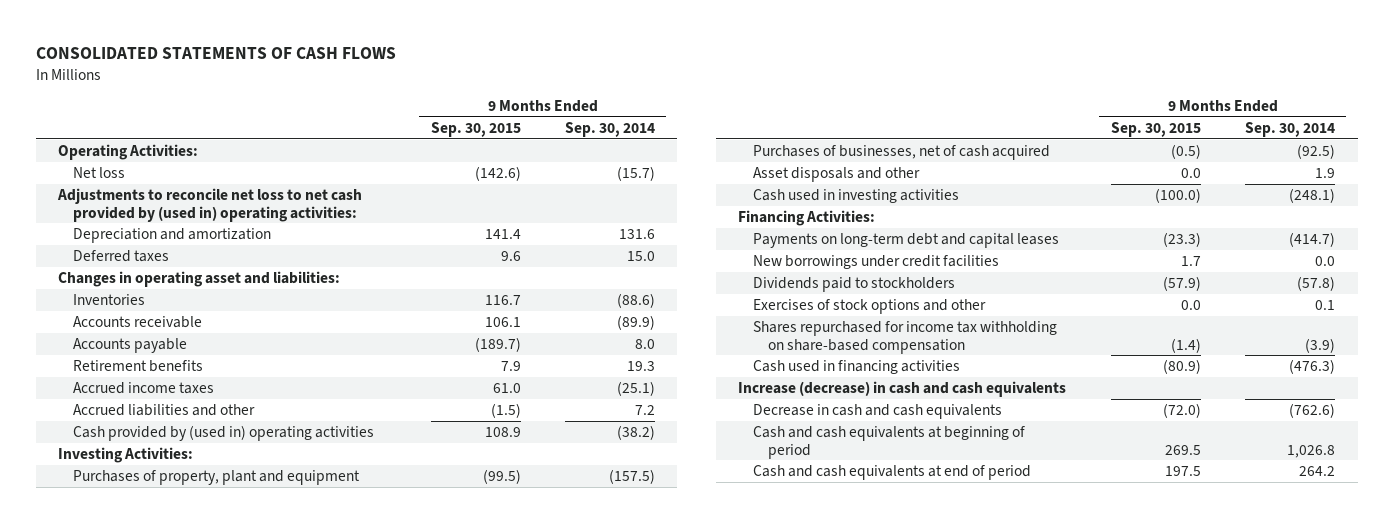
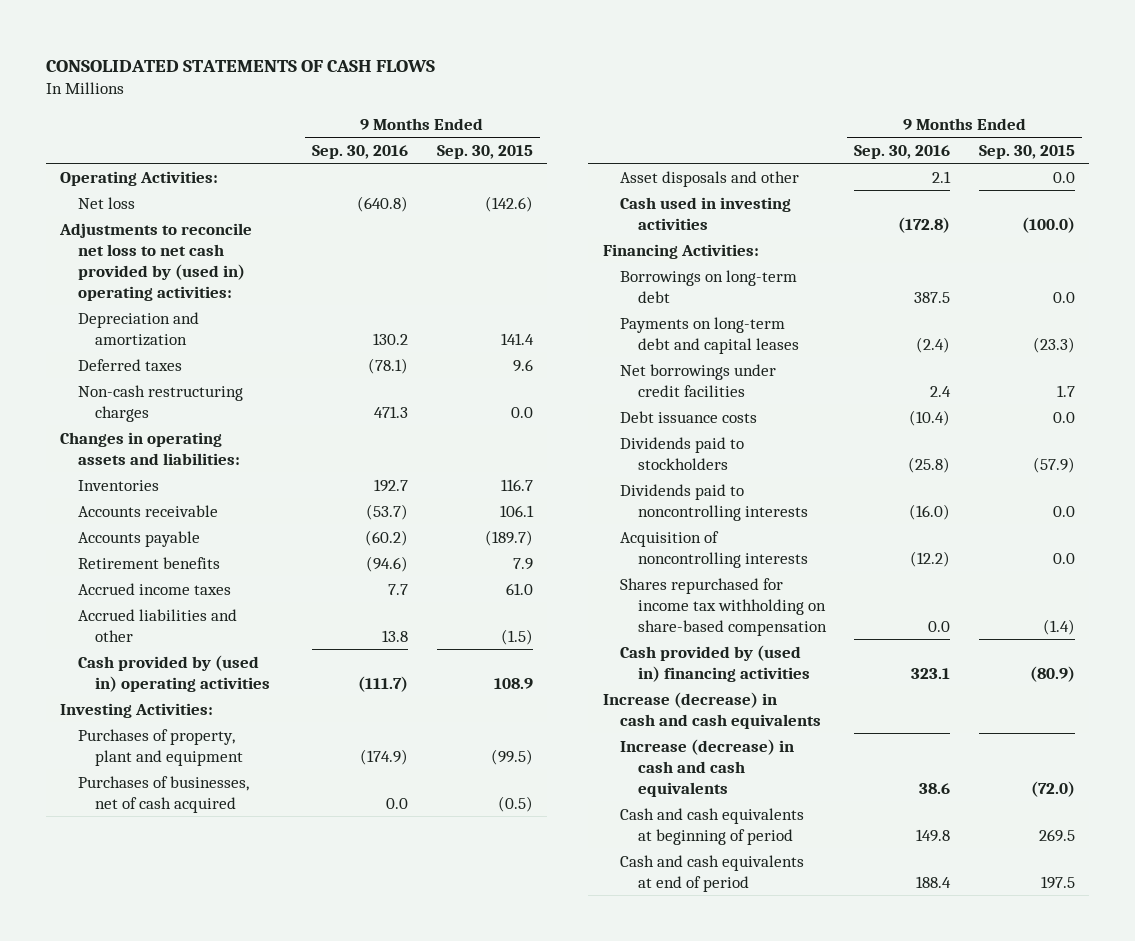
[565,121,656,137] Sep. 30, 2014 -> none
none -> [311,144,408,159] Sep. 30, 2016
none -> [77,384,243,422] Non-cash restructuring charges
[57,270,340,287] Changes in operating asset and liabilities: -> [60,431,240,465] Changes in operating assets and liabilities:
none -> [620,269,798,303] Borrowings on long-term debt
[753,254,1000,269] New borrowings under credit facilities -> [620,363,777,397] Net borrowings under credit facilities
none -> [620,410,758,423] Debt issuance costs
[753,298,987,314] Exercises of stock options and other -> none
none -> [620,483,808,521] Dividends paid to noncontrolling interests
none -> [620,530,808,568] Acquisition of noncontrolling interests
[753,359,961,374] Cash used in financing activities -> [620,644,810,682] Cash provided by (used in) financing activities
[753,403,1003,419] Decrease in cash and cash equivalents -> [620,738,795,797] Increase (decrease) in cash and cash equivalents

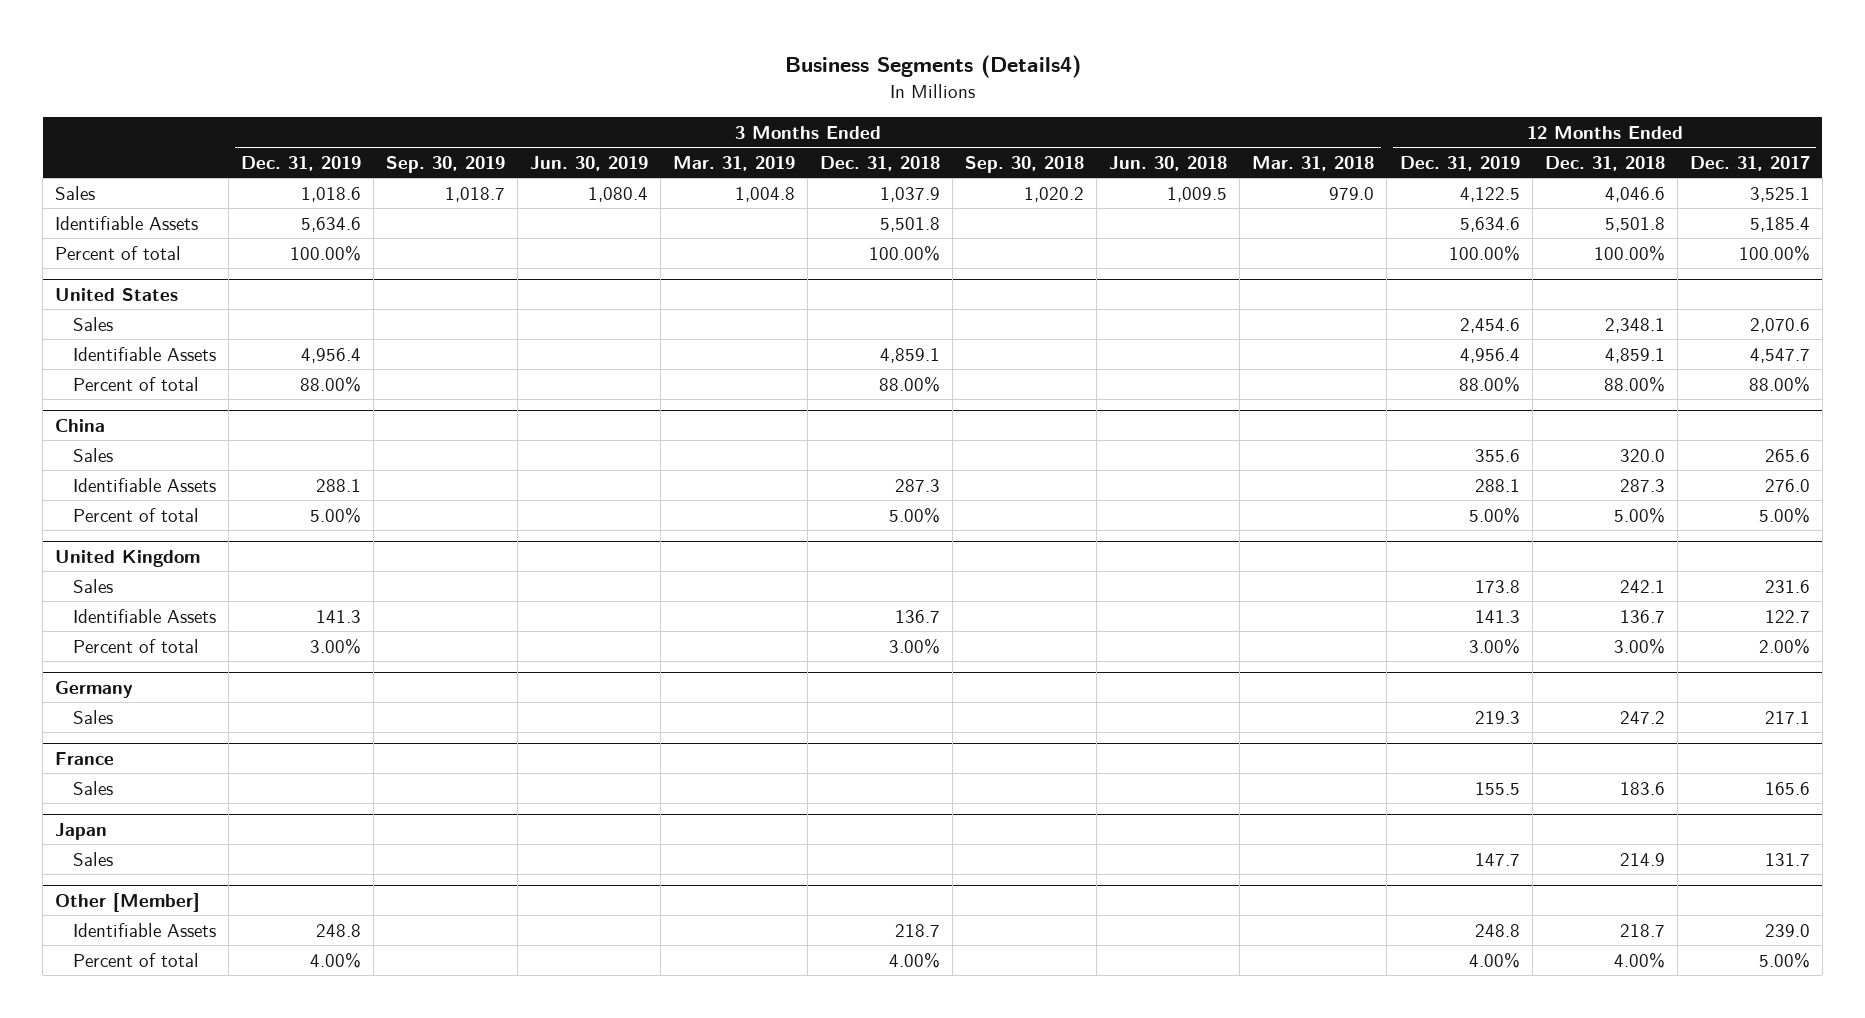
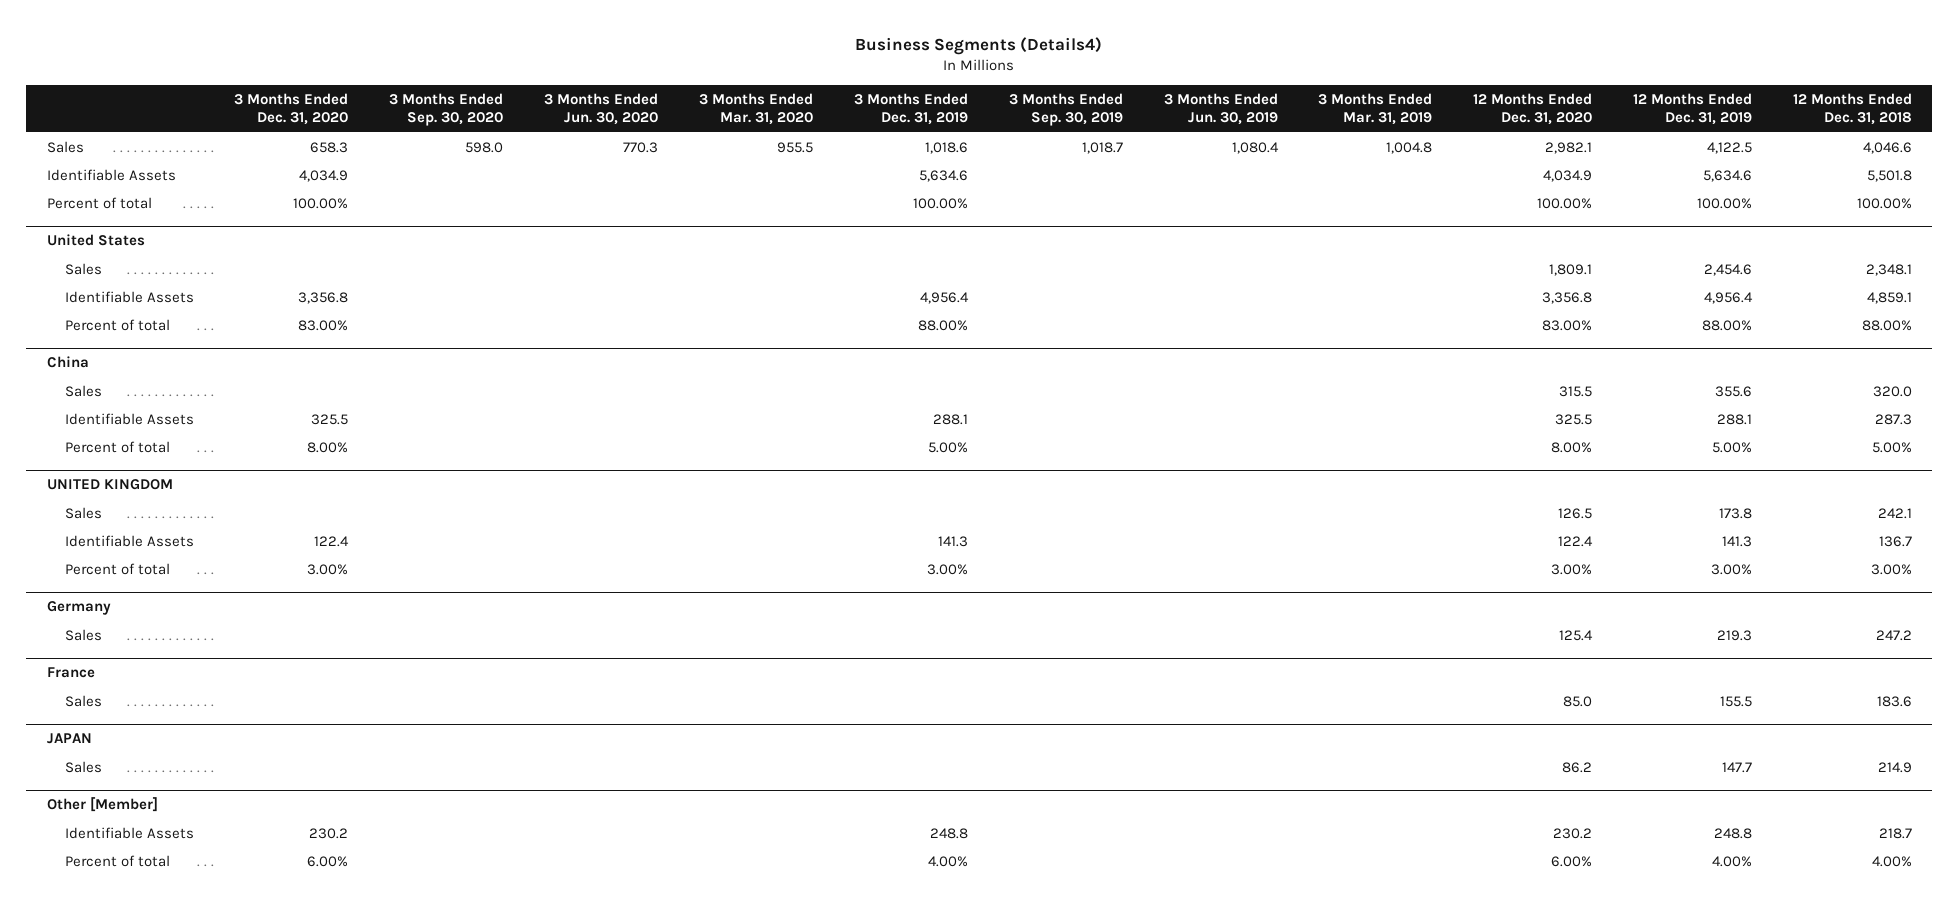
[820,155,941,171] Dec. 31, 2018 -> none
[965,155,1085,173] Sep. 30, 2018 -> none
[1109,155,1228,171] Jun. 30, 2018 -> none
[1252,155,1375,171] Mar. 31, 2018 -> none
[1689,155,1810,171] Dec. 31, 2017 -> none
none -> [234,92,349,126] 3 Months Ended Dec. 31, 2020
none -> [389,92,504,127] 3 Months Ended Sep. 30, 2020
none -> [544,92,659,126] 3 Months Ended Jun. 30, 2020
none -> [698,92,813,126] 3 Months Ended Mar. 31, 2020
none -> [1473,92,1593,126] 12 Months Ended Dec. 31, 2020
[55,549,201,567] United Kingdom -> [46,479,173,491] UNITED KINGDOM
[55,822,108,840] Japan -> [46,733,92,745] JAPAN

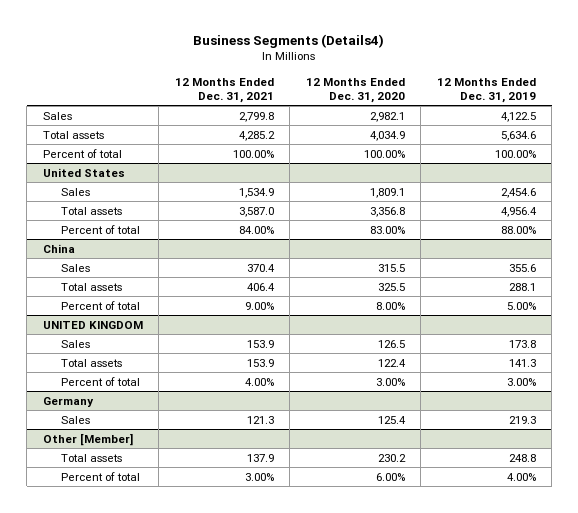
[234,92,349,126] 3 Months Ended Dec. 31, 2020 -> none
[389,92,504,127] 3 Months Ended Sep. 30, 2020 -> none
[544,92,659,126] 3 Months Ended Jun. 30, 2020 -> none
[698,92,813,126] 3 Months Ended Mar. 31, 2020 -> none
[853,92,968,126] 3 Months Ended Dec. 31, 2019 -> none
[1008,92,1123,127] 3 Months Ended Sep. 30, 2019 -> none
[1163,92,1278,126] 3 Months Ended Jun. 30, 2019 -> none
[1318,92,1433,126] 3 Months Ended Mar. 31, 2019 -> none
[1792,92,1912,126] 12 Months Ended Dec. 31, 2018 -> none
none -> [174,78,274,103] 12 Months Ended Dec. 31, 2021
[46,168,176,181] Identifiable Assets -> [42,130,104,139] Total assets
[64,290,194,303] Identifiable Assets -> [60,206,122,215] Total assets
[64,412,194,425] Identifiable Assets -> [60,282,122,291] Total assets
[64,534,194,547] Identifiable Assets -> [60,358,122,367] Total assets
[46,667,95,679] France -> none
[64,694,102,707] Sales -> none
[46,733,92,745] JAPAN -> none
[64,760,102,773] Sales -> none
[64,826,194,839] Identifiable Assets -> [60,453,122,462] Total assets

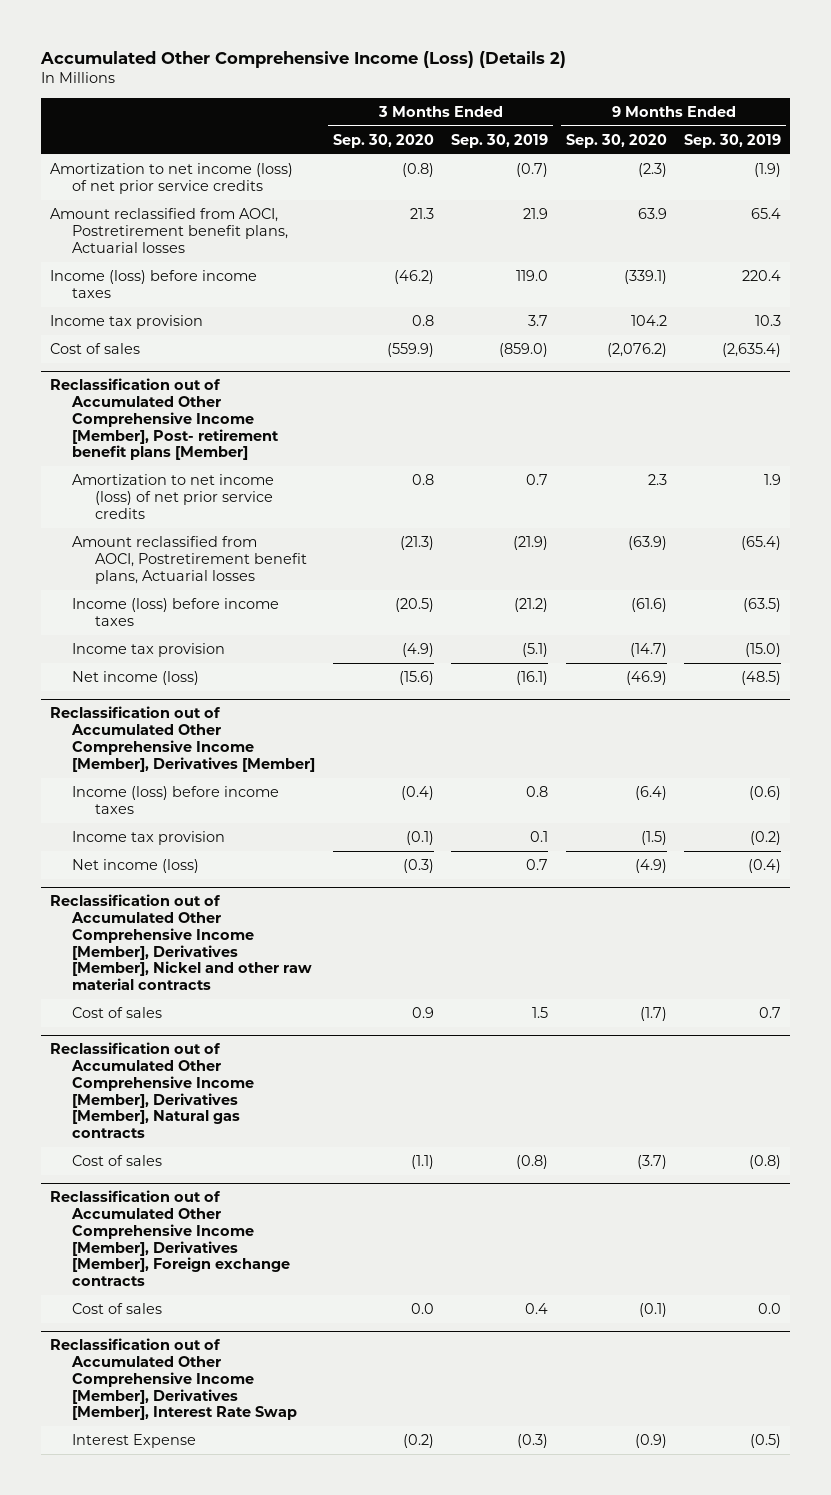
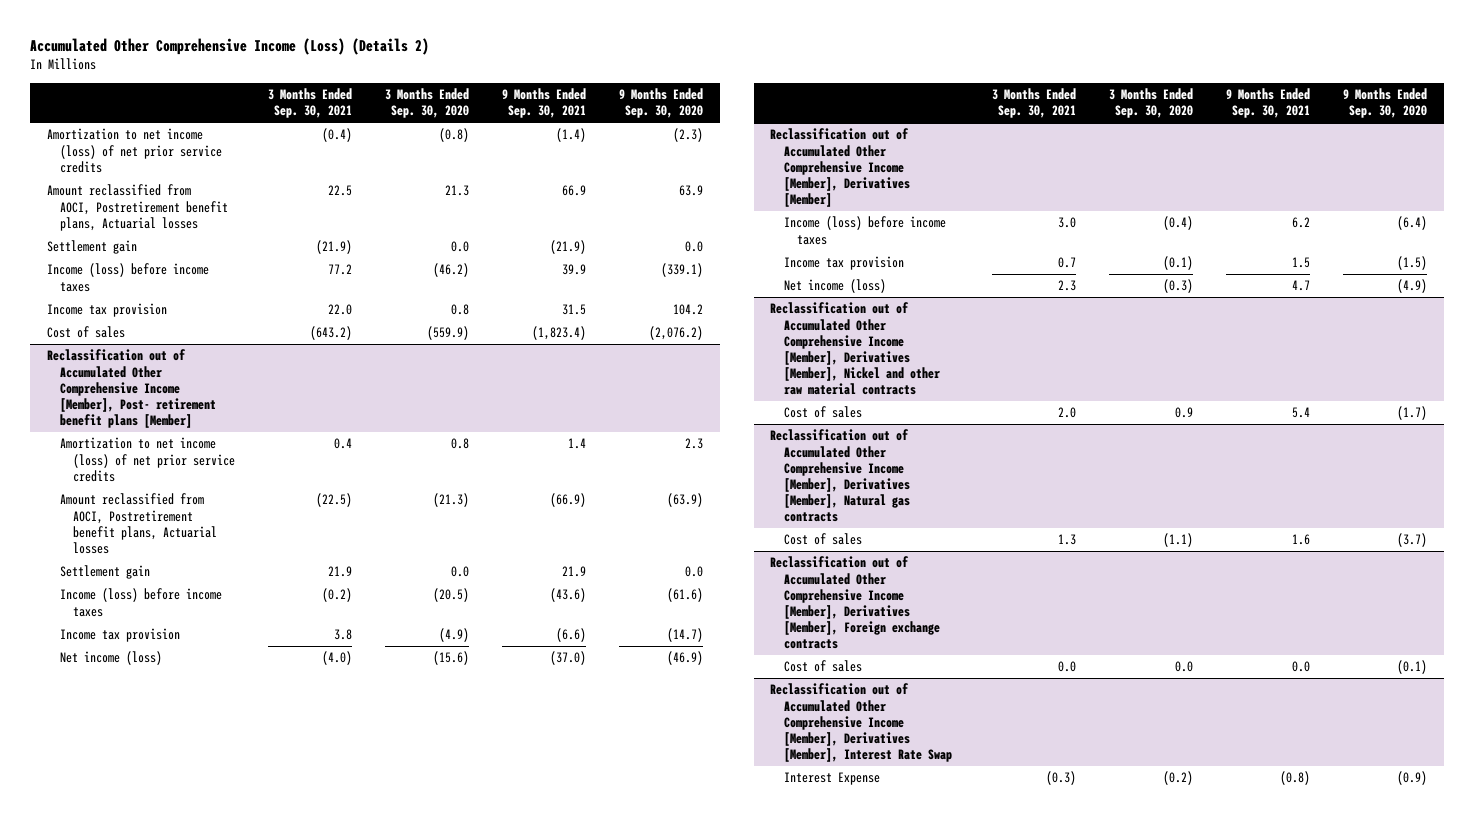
[451,133,549,148] Sep. 30, 2019 -> none
[684,133,782,148] Sep. 30, 2019 -> none
none -> [268,88,353,119] 3 Months Ended Sep. 30, 2021
none -> [502,88,587,119] 9 Months Ended Sep. 30, 2021
none -> [46,240,137,255] Settlement gain
none -> [59,565,150,580] Settlement gain

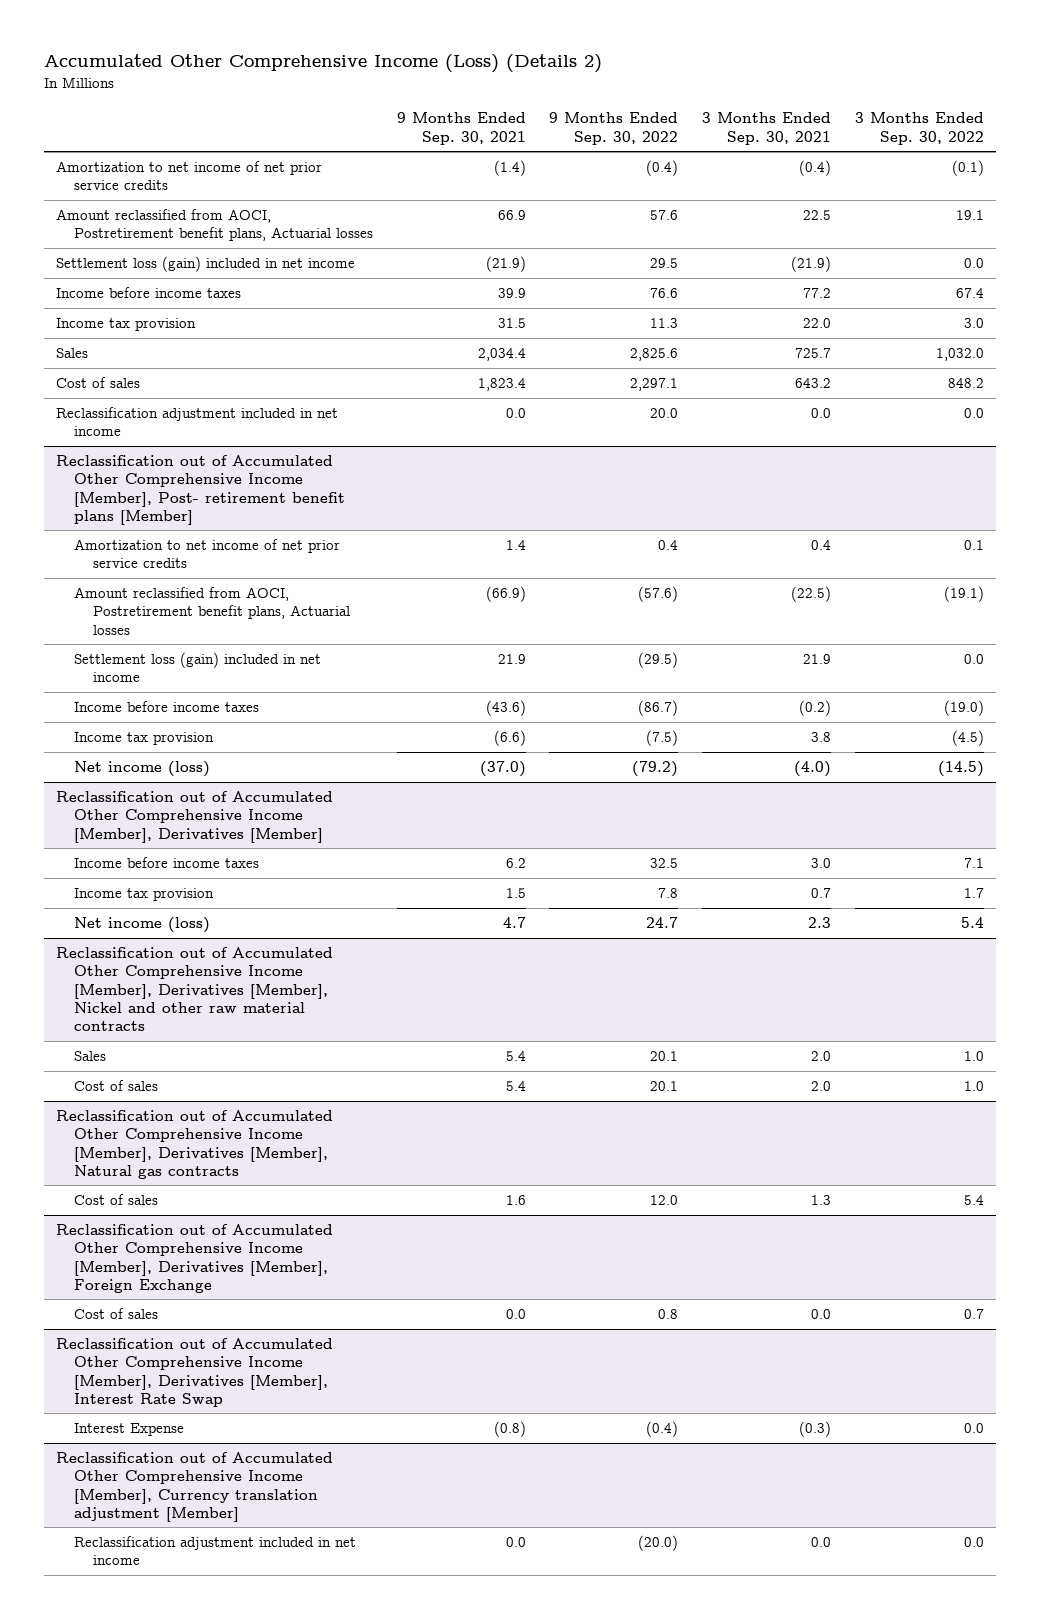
[385,88,470,119] 3 Months Ended Sep. 30, 2020 -> none
[619,88,704,119] 9 Months Ended Sep. 30, 2020 -> none
none -> [549,112,679,145] 9 Months Ended Sep. 30, 2022
none -> [854,112,984,145] 3 Months Ended Sep. 30, 2022
[46,128,222,173] Amortization to net income (loss) of net prior service credits -> [55,161,322,191] Amortization to net income of net prior service credits
[46,240,137,255] Settlement gain -> [55,256,355,273] Settlement loss (gain) included in net income
[46,263,209,292] Income (loss) before income taxes -> [55,287,241,299] Income before income taxes
none -> [55,348,88,359] Sales
[310,326,353,341] (643.2) -> [795,378,832,389] 643.2
[532,326,587,341] (1,823.4) -> [477,378,526,392] 1,823.4
none -> [55,407,338,437] Reclassification adjustment included in net income
[59,437,236,482] Amortization to net income (loss) of net prior service credits -> [74,539,341,569] Amortization to net income of net prior service credits
[59,565,150,580] Settlement gain -> [74,652,322,683] Settlement loss (gain) included in net income
[59,588,222,617] Income (loss) before income taxes -> [74,701,260,713] Income before income taxes
[783,216,946,245] Income (loss) before income taxes -> [74,857,260,869] Income before income taxes
none -> [74,1051,107,1062] Sales
[770,556,940,649] Reclassification out of Accumulated Other Comprehensive Income [Member], Derivatives [Member], Foreign exchange contracts -> [55,1224,333,1293] Reclassification out of Accumulated Other Comprehensive Income [Member], Derivatives [Member], Foreign Exchange
none -> [55,1452,333,1522] Reclassification out of Accumulated Other Comprehensive Income [Member], Currency translation adjustment [Member]
none -> [74,1536,357,1566] Reclassification adjustment included in net income

